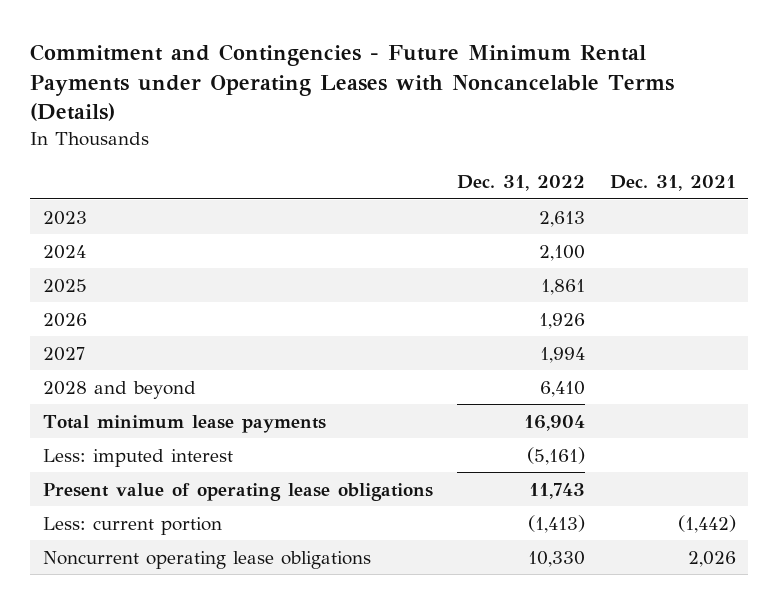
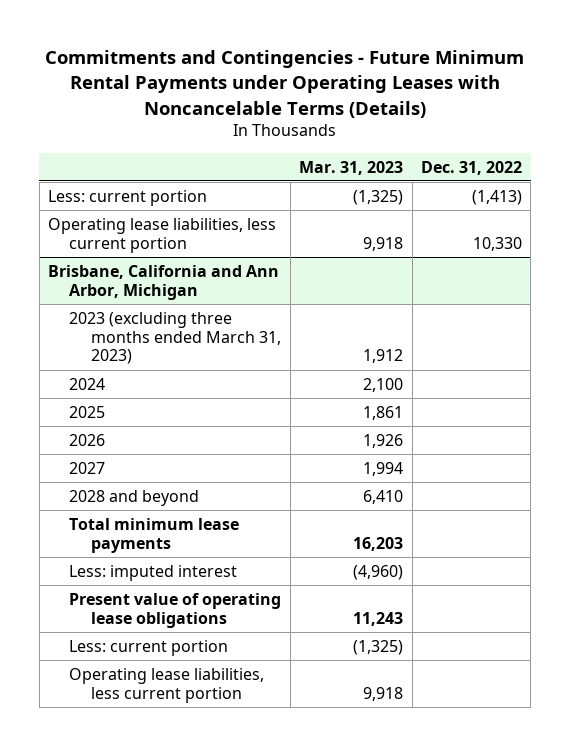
[30,44,675,122] Commitment and Contingencies - Future Minimum Rental Payments under Operating Leases with Noncancelable Terms (Details) -> [45,50,525,118] Commitments and Contingencies - Future Minimum Rental Payments under Operating Leases with Noncancelable Terms (Details)
[609,175,736,192] Dec. 31, 2021 -> none
none -> [299,160,404,175] Mar. 31, 2023
[42,210,87,225] 2023 -> none
[42,244,86,259] 2024 -> none
[42,278,87,293] 2025 -> none
[42,312,87,327] 2026 -> none
[42,346,85,361] 2027 -> none
[42,380,196,399] 2028 and beyond -> none
[42,414,326,433] Total minimum lease payments -> none
[42,448,233,467] Less: imputed interest -> none
[42,482,433,501] Present value of operating lease obligations -> none
[42,550,371,569] Noncurrent operating lease obligations -> [48,218,277,253] Operating lease liabilities, less current portion
none -> [48,265,280,300] Brisbane, California and Ann Arbor, Michigan
none -> [69,312,281,365] 2023 (excluding three months ended March 31, 2023)
none -> [69,378,106,391] 2024
none -> [69,406,106,419] 2025
none -> [69,434,106,447] 2026
none -> [69,462,106,475] 2027
none -> [69,490,200,507] 2028 and beyond
none -> [69,518,240,553] Total minimum lease payments
none -> [69,565,238,582] Less: imputed interest
none -> [69,593,282,628] Present value of operating lease obligations
none -> [69,640,229,657] Less: current portion
none -> [69,668,265,703] Operating lease liabilities, less current portion

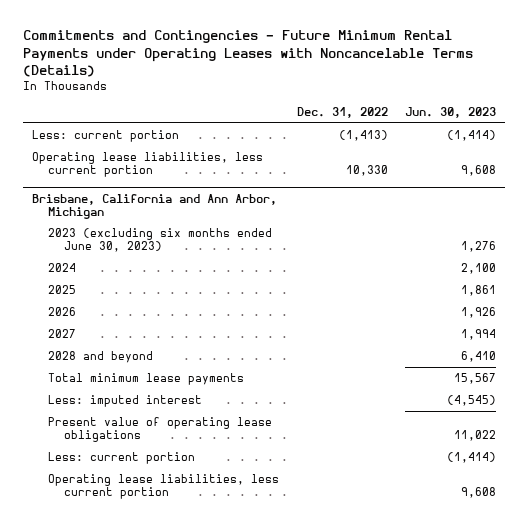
[299,160,404,175] Mar. 31, 2023 -> none
none -> [405,106,497,118] Jun. 30, 2023
[69,312,281,365] 2023 (excluding three months ended March 31, 2023) -> [48,228,273,253] 2023 (excluding six months ended June 30, 2023)

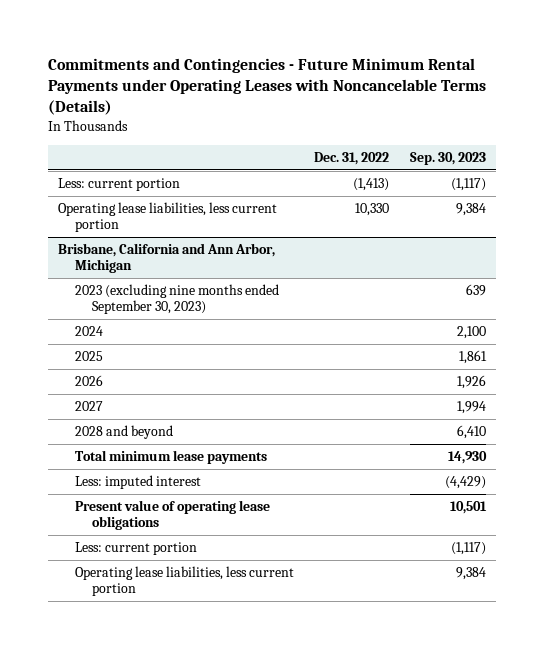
[405,106,497,118] Jun. 30, 2023 -> none
none -> [409,152,486,166] Sep. 30, 2023
[48,228,273,253] 2023 (excluding six months ended June 30, 2023) -> [74,284,279,315] 2023 (excluding nine months ended September 30, 2023)

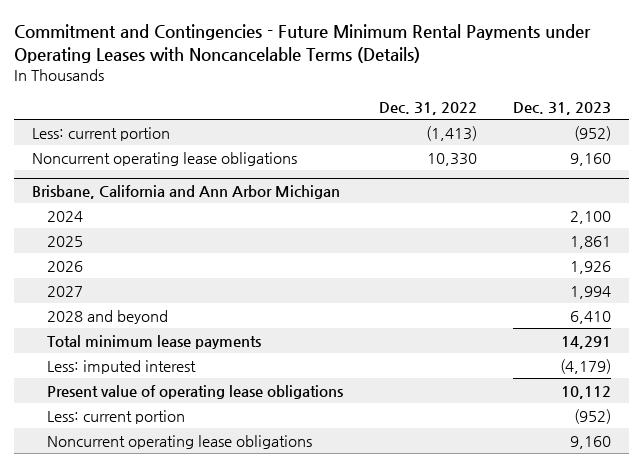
[48,57,487,116] Commitments and Contingencies - Future Minimum Rental Payments under Operating Leases with Noncancelable Terms (Details) -> [13,23,591,63] Commitment and Contingencies - Future Minimum Rental Payments under Operating Leases with Noncancelable Terms (Details)
[409,152,486,166] Sep. 30, 2023 -> none
none -> [512,102,611,116] Dec. 31, 2023
[74,284,279,315] 2023 (excluding nine months ended September 30, 2023) -> none
[58,202,278,233] Operating lease liabilities, less current portion -> [31,151,297,166] Noncurrent operating lease obligations
[58,243,276,274] Brisbane, California and Ann Arbor, Michigan -> [31,185,340,200] Brisbane, California and Ann Arbor Michigan
[74,566,294,597] Operating lease liabilities, less current portion -> [46,434,312,449] Noncurrent operating lease obligations

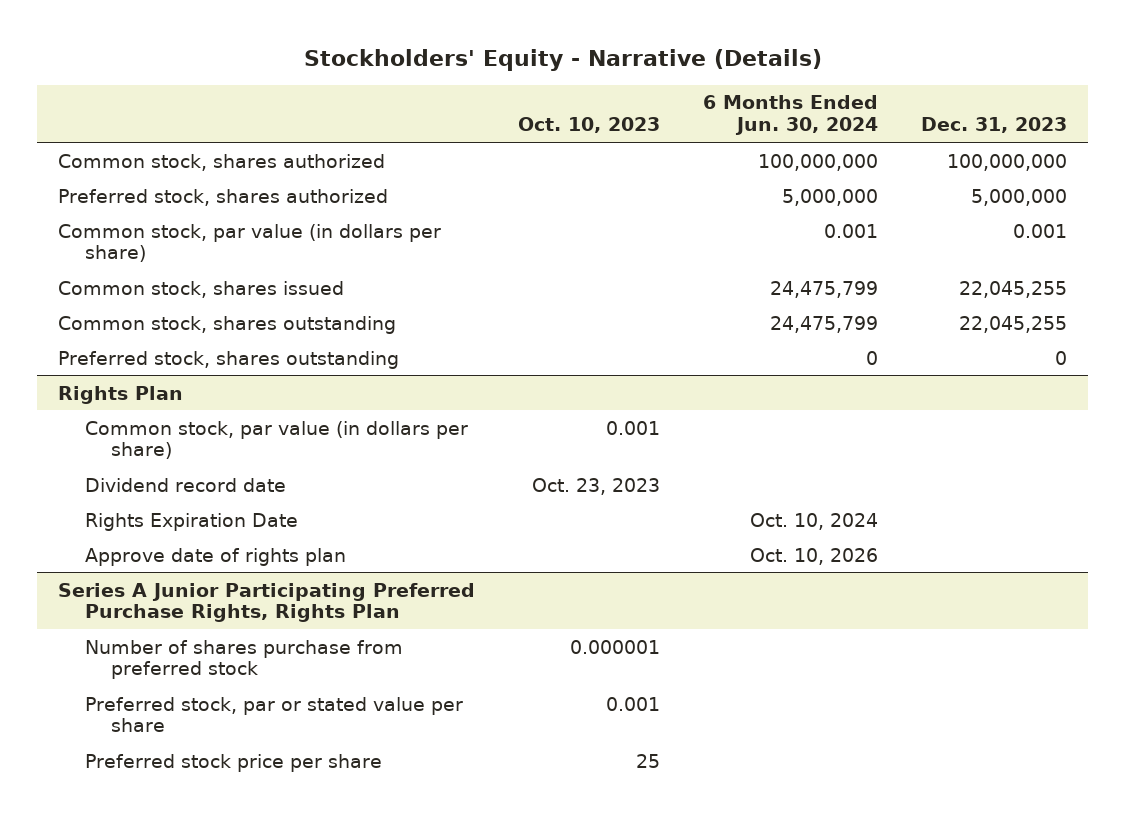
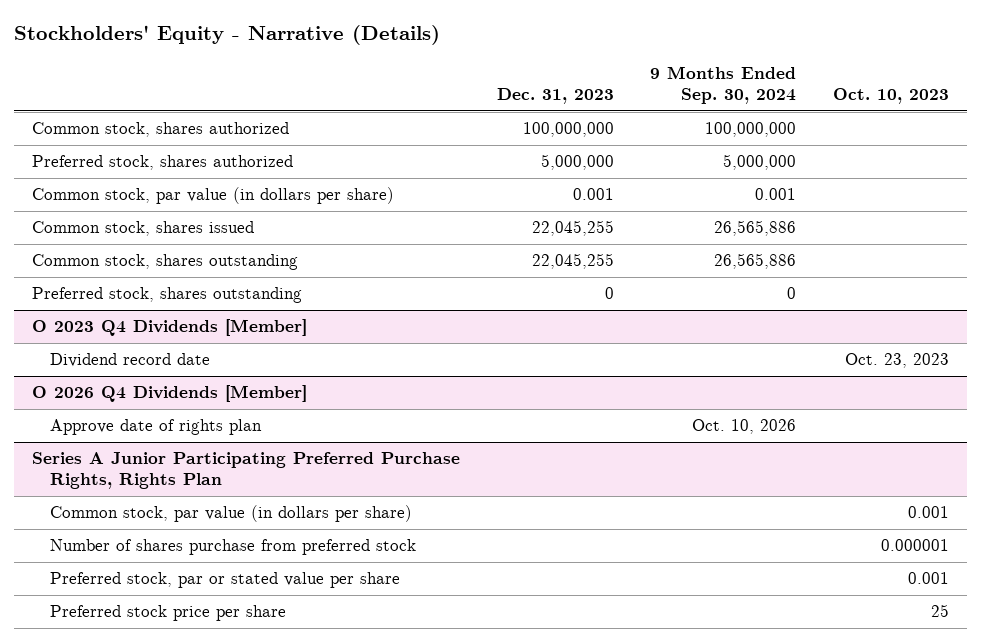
[702,95,878,136] 6 Months Ended Jun. 30, 2024 -> none
none -> [650,66,797,105] 9 Months Ended Sep. 30, 2024
[84,420,468,460] Common stock, par value (in dollars per share) -> none
[58,385,184,404] Rights Plan -> [32,319,308,337] O 2023 Q4 Dividends [Member]
[84,512,298,531] Rights Expiration Date -> none
[84,547,346,566] Approve date of rights plan -> none
none -> [32,385,308,403] O 2026 Q4 Dividends [Member]
none -> [50,419,263,436] Approve date of rights plan
none -> [50,505,413,523] Common stock, par value (in dollars per share)

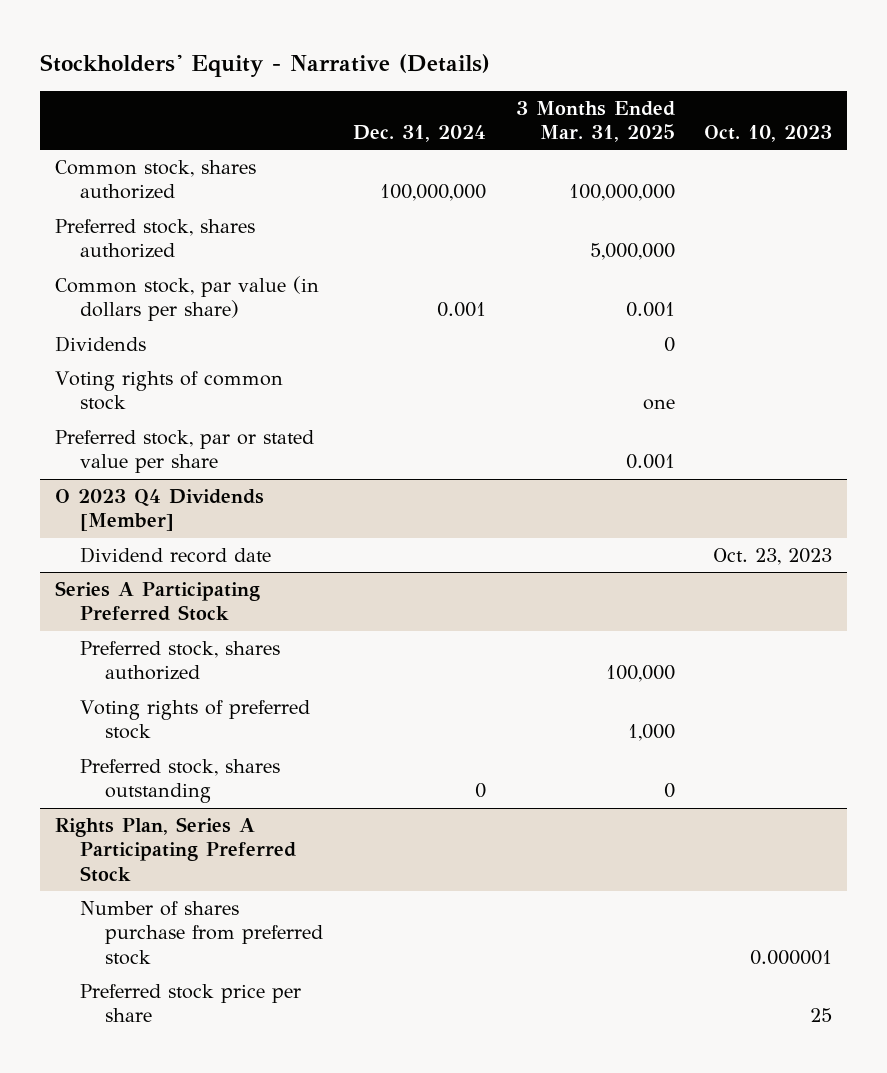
[496,88,614,105] Dec. 31, 2023 -> none
[650,66,797,105] 9 Months Ended Sep. 30, 2024 -> none
none -> [353,124,487,142] Dec. 31, 2024
none -> [515,100,675,142] 3 Months Ended Mar. 31, 2025
[32,221,255,237] Common stock, shares issued -> none
[32,254,299,271] Common stock, shares outstanding -> none
[32,287,303,304] Preferred stock, shares outstanding -> none
none -> [54,336,146,353] Dividends
none -> [54,371,283,411] Voting rights of common stock
none -> [54,430,314,474] Preferred stock, par or stated value per share
[32,385,308,403] O 2026 Q4 Dividends [Member] -> none
[50,419,263,436] Approve date of rights plan -> none
[50,505,413,523] Common stock, par value (in dollars per share) -> none
none -> [54,581,260,622] Series A Participating Preferred Stock
none -> [80,641,281,681] Preferred stock, shares authorized
none -> [80,700,311,740] Voting rights of preferred stock
none -> [80,759,281,804] Preferred stock, shares outstanding
[32,452,461,490] Series A Junior Participating Preferred Purchase Rights, Rights Plan -> [54,817,297,882] Rights Plan, Series A Participating Preferred Stock
[50,572,401,589] Preferred stock, par or stated value per share -> none

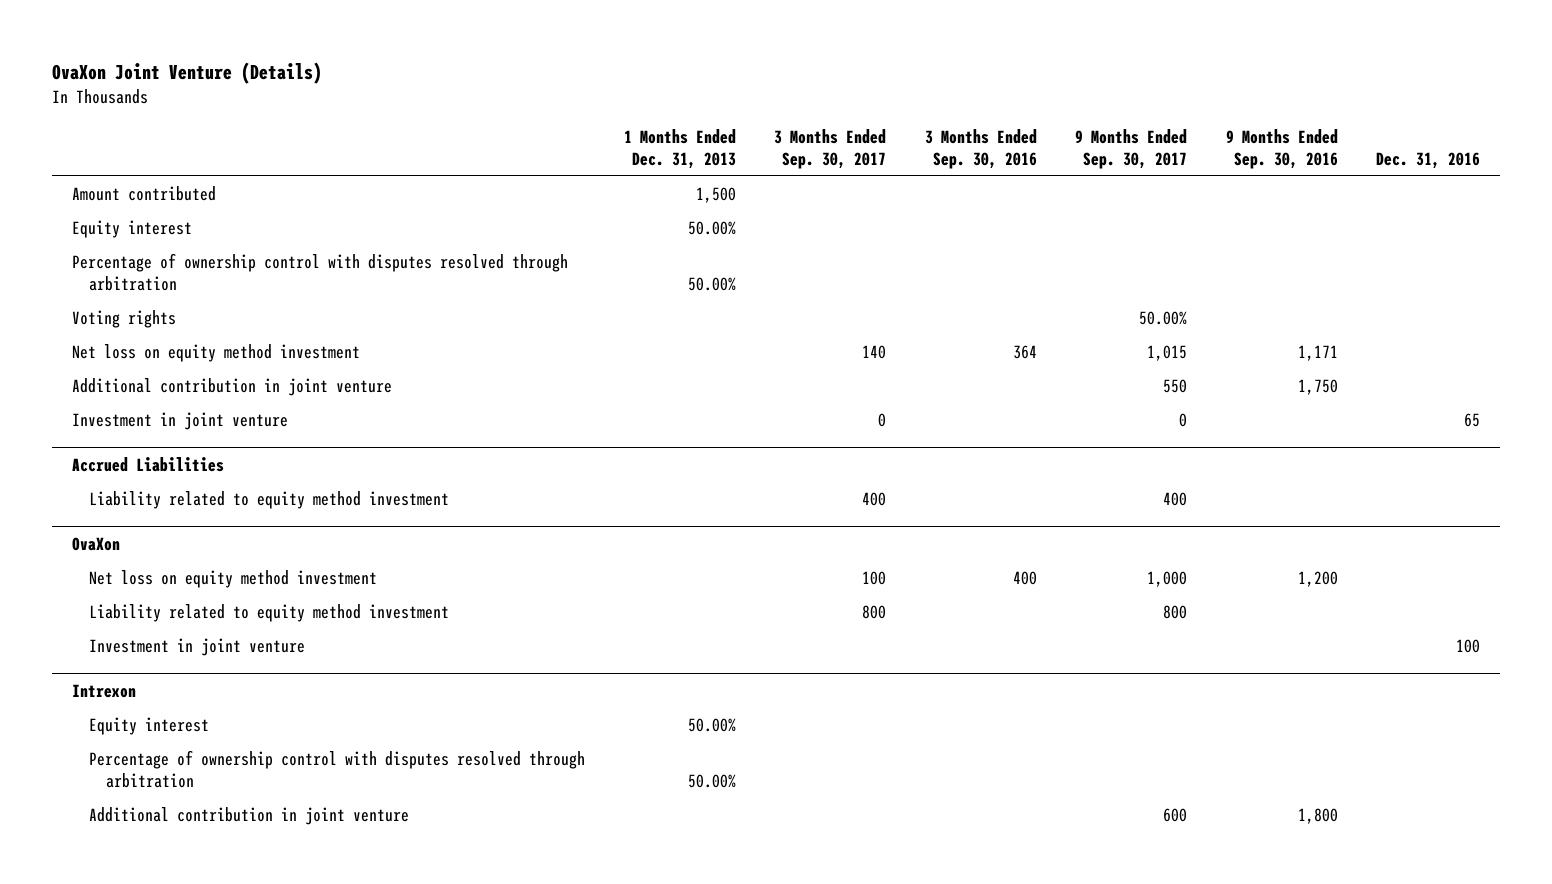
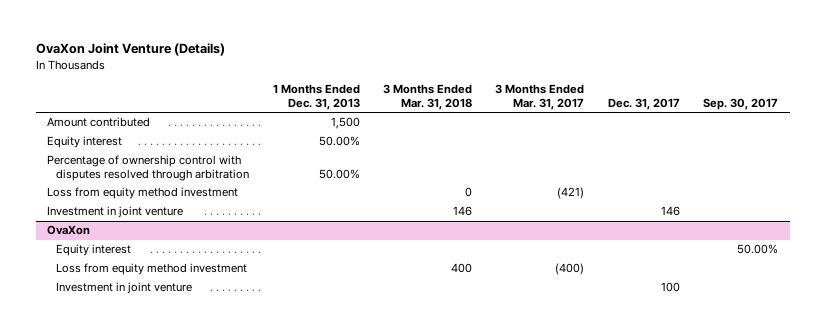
[774,128,887,169] 3 Months Ended Sep. 30, 2017 -> none
[924,128,1037,169] 3 Months Ended Sep. 30, 2016 -> none
[1075,128,1188,169] 9 Months Ended Sep. 30, 2017 -> none
[1225,128,1338,169] 9 Months Ended Sep. 30, 2016 -> none
[1376,151,1481,169] Dec. 31, 2016 -> none
none -> [382,84,472,110] 3 Months Ended Mar. 31, 2018
none -> [495,84,585,110] 3 Months Ended Mar. 31, 2017
none -> [607,97,680,110] Dec. 31, 2017
none -> [702,97,778,110] Sep. 30, 2017
[71,310,176,329] Voting rights -> none
[71,378,392,397] Additional contribution in joint venture -> none
[71,344,360,363] Net loss on equity method investment -> [47,187,239,200] Loss from equity method investment
[71,457,224,473] Accrued Liabilities -> none
[89,491,450,510] Liability related to equity method investment -> none
[89,604,450,623] Liability related to equity method investment -> none
none -> [56,244,132,257] Equity interest
[89,570,378,589] Net loss on equity method investment -> [56,263,248,276] Loss from equity method investment
[71,684,136,699] Intrexon -> none
[89,717,210,736] Equity interest -> none
[89,750,586,788] Percentage of ownership control with disputes resolved through arbitration -> none
[89,807,410,826] Additional contribution in joint venture -> none

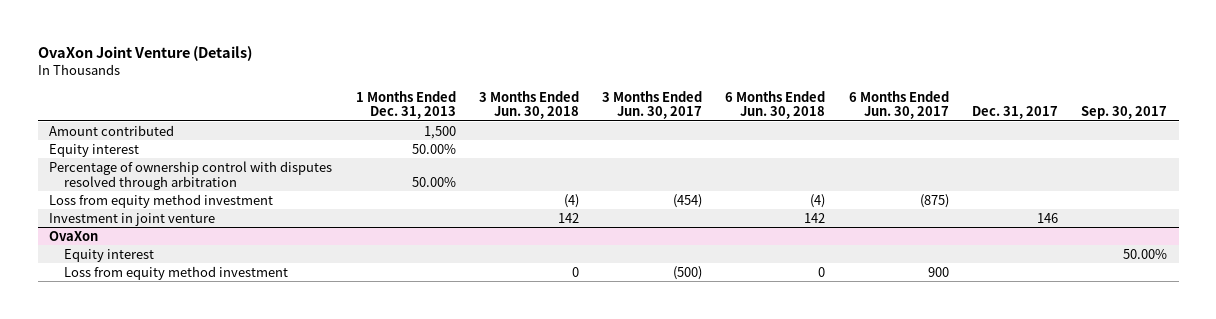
[382,84,472,110] 3 Months Ended Mar. 31, 2018 -> none
[495,84,585,110] 3 Months Ended Mar. 31, 2017 -> none
none -> [478,90,579,120] 3 Months Ended Jun. 30, 2018
none -> [602,90,703,120] 3 Months Ended Jun. 30, 2017
none -> [725,90,826,120] 6 Months Ended Jun. 30, 2018
none -> [848,90,949,120] 6 Months Ended Jun. 30, 2017
[56,282,193,295] Investment in joint venture -> none

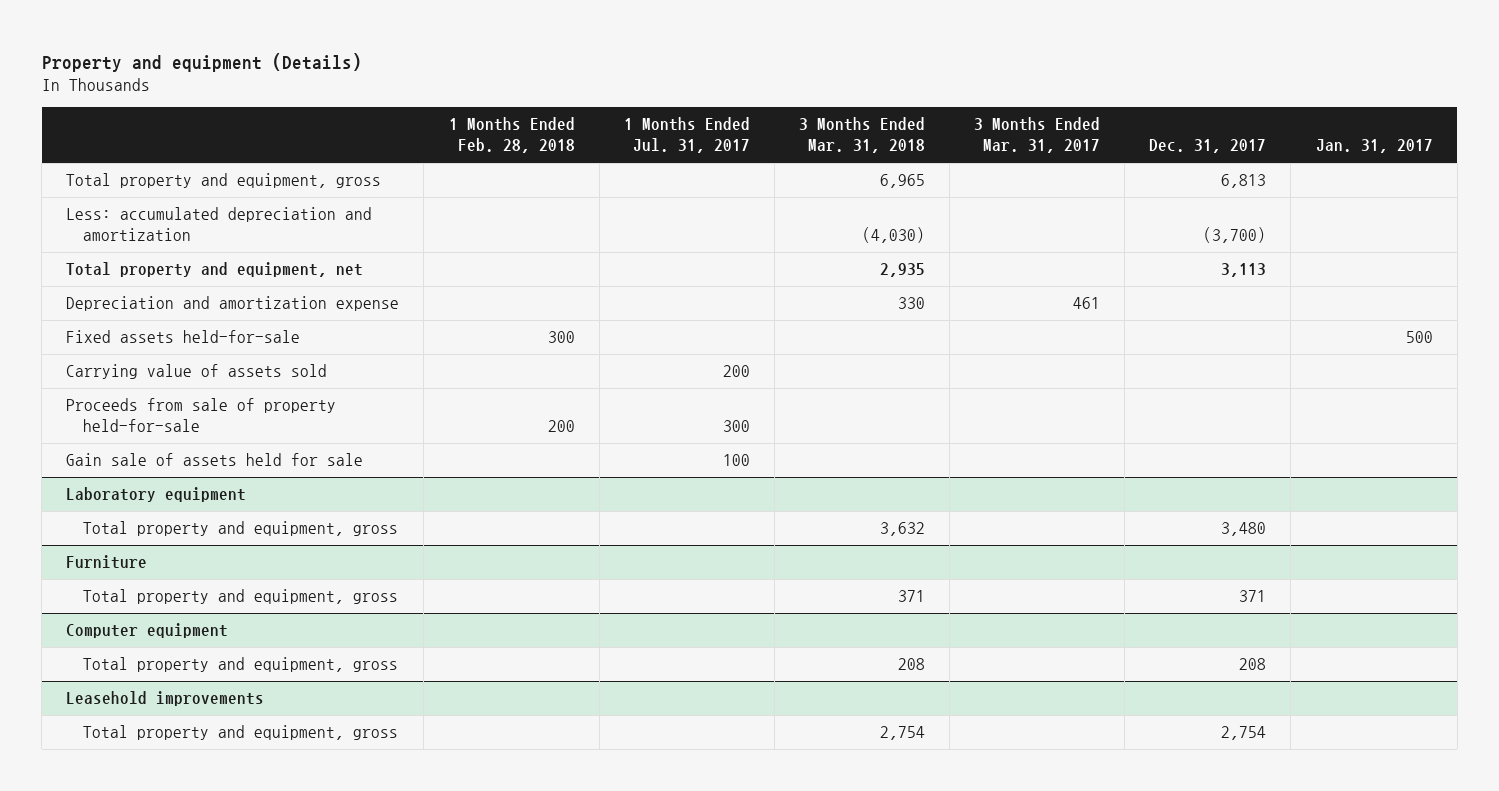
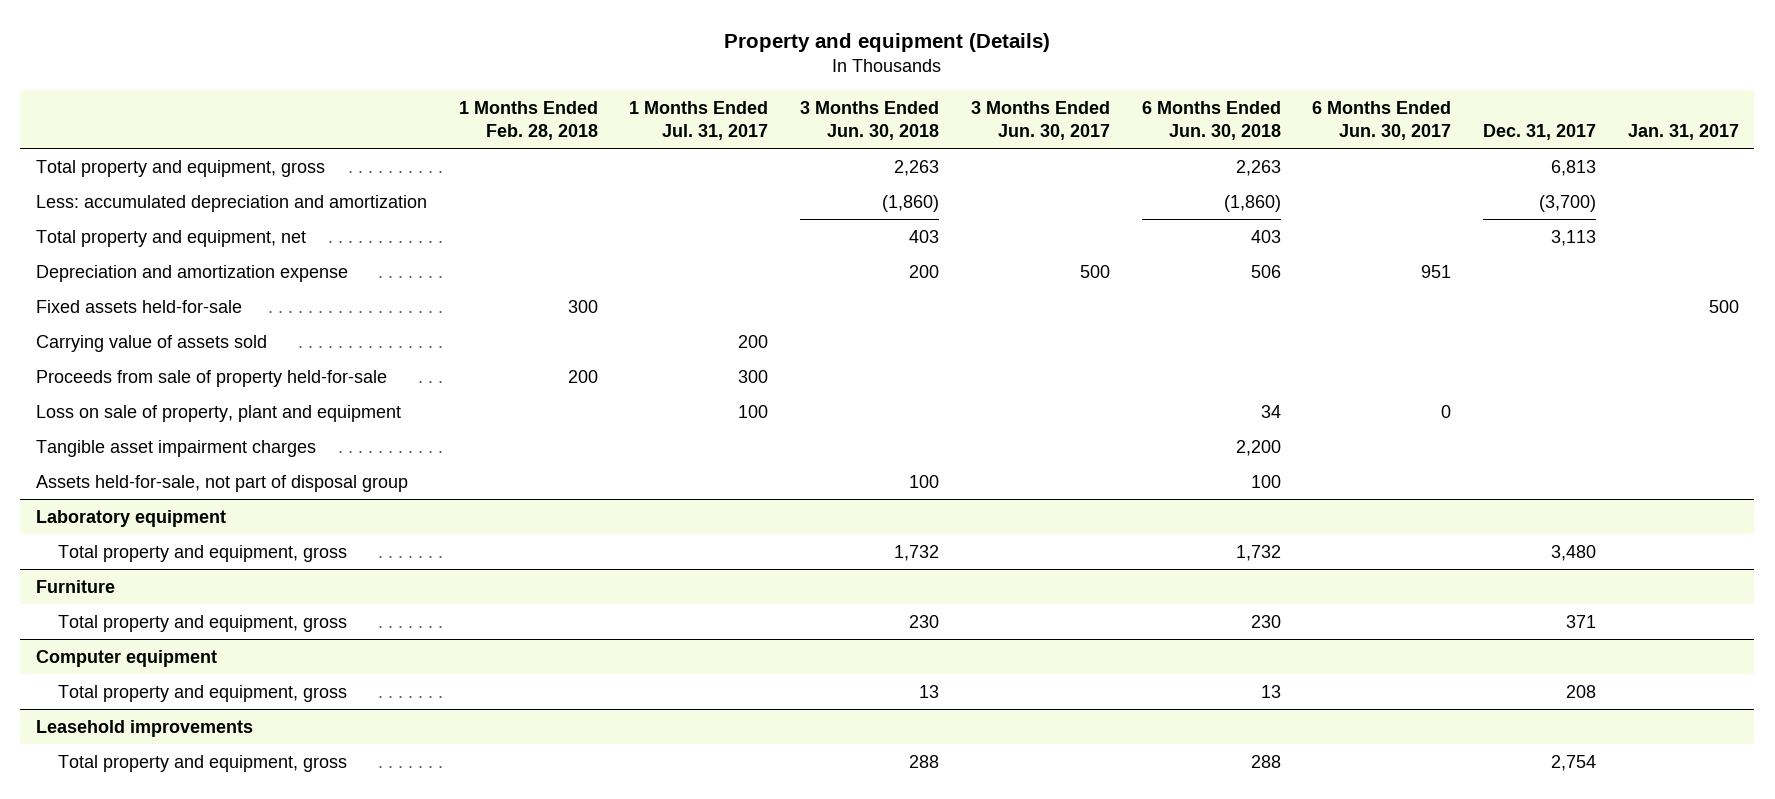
[798,117,925,154] 3 Months Ended Mar. 31, 2018 -> none
[974,117,1101,154] 3 Months Ended Mar. 31, 2017 -> none
none -> [800,100,940,140] 3 Months Ended Jun. 30, 2018
none -> [970,100,1110,140] 3 Months Ended Jun. 30, 2017
none -> [1141,100,1281,140] 6 Months Ended Jun. 30, 2018
none -> [1312,100,1452,140] 6 Months Ended Jun. 30, 2017
[66,453,364,467] Gain sale of assets held for sale -> [36,404,402,422] Loss on sale of property, plant and equipment
none -> [36,439,317,457] Tangible asset impairment charges
none -> [36,474,409,492] Assets held-for-sale, not part of disposal group

